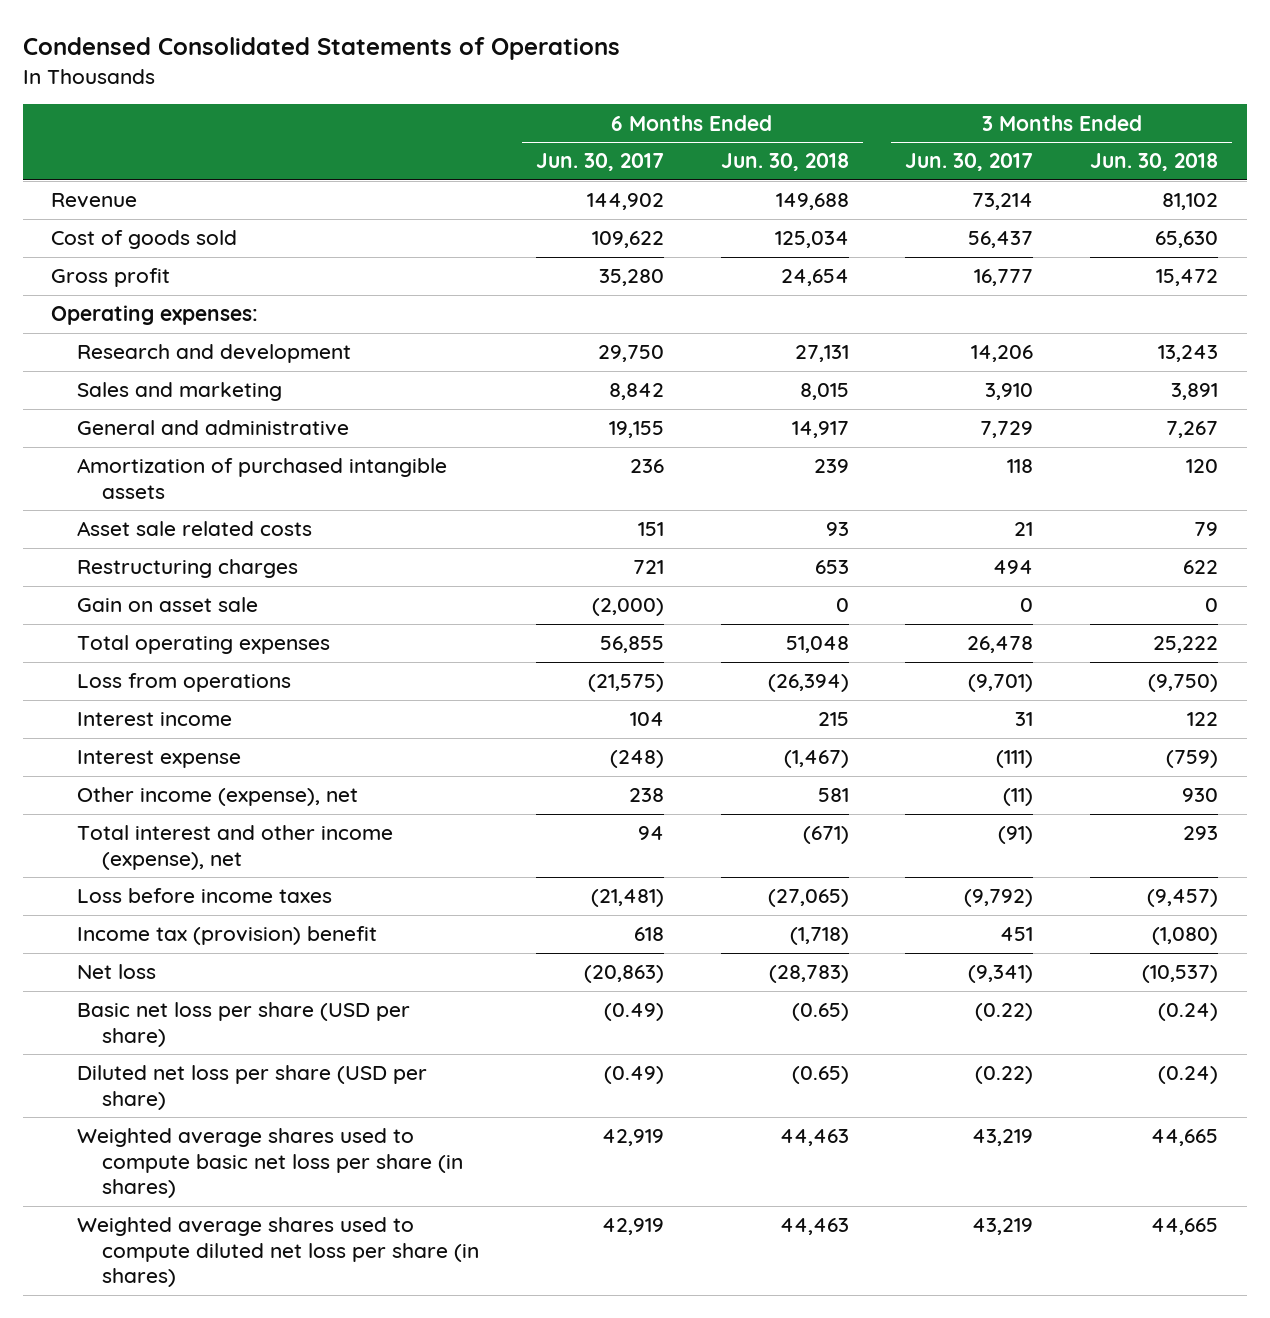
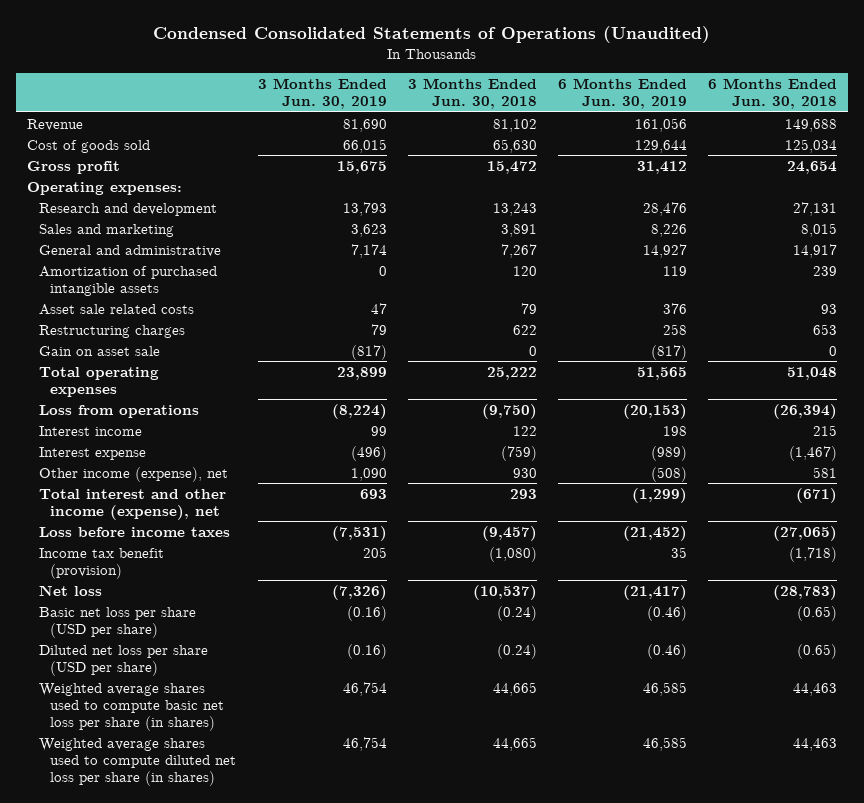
[23,37,621,61] Condensed Consolidated Statements of Operations -> [153,26,711,44] Condensed Consolidated Statements of Operations (Unaudited)
[535,153,664,172] Jun. 30, 2017 -> none
[905,153,1034,172] Jun. 30, 2017 -> none
none -> [257,78,387,109] 3 Months Ended Jun. 30, 2019
none -> [557,78,687,109] 6 Months Ended Jun. 30, 2019
[76,926,377,946] Income tax (provision) benefit -> [38,547,164,579] Income tax benefit (provision)

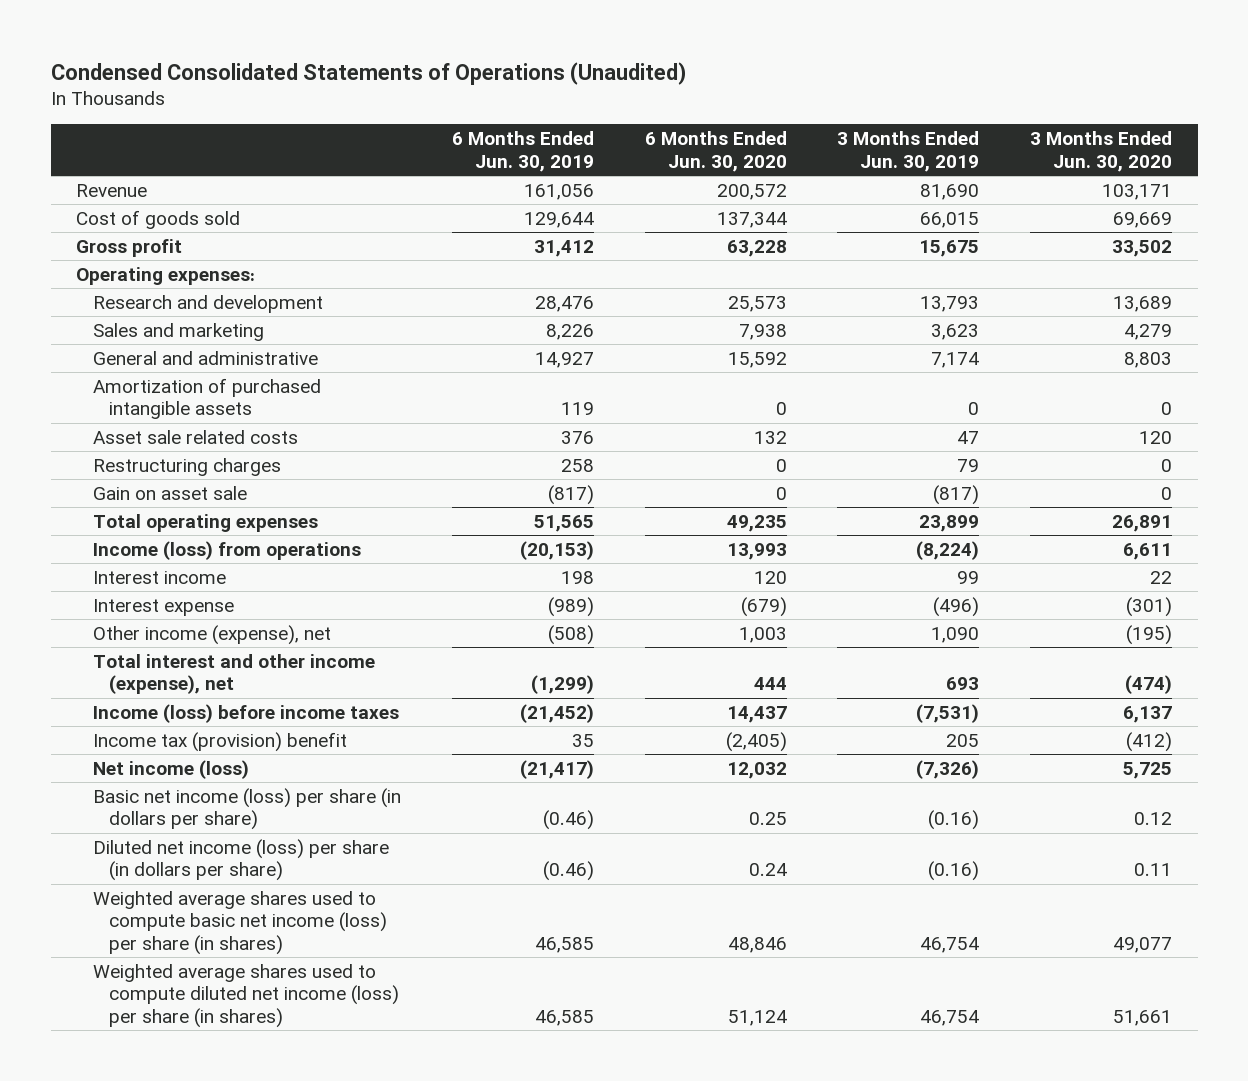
[407,78,537,109] 3 Months Ended Jun. 30, 2018 -> none
[708,78,838,109] 6 Months Ended Jun. 30, 2018 -> none
none -> [644,131,787,172] 6 Months Ended Jun. 30, 2020
none -> [1030,131,1173,172] 3 Months Ended Jun. 30, 2020
[38,404,199,418] Loss from operations -> [92,540,361,560] Income (loss) from operations
[38,526,230,537] Loss before income taxes -> [92,703,399,723] Income (loss) before income taxes
[38,547,164,579] Income tax benefit (provision) -> [92,731,347,752] Income tax (provision) benefit
[38,584,102,596] Net loss -> [92,759,249,779] Net income (loss)
[38,606,196,638] Basic net loss per share (USD per share) -> [92,787,401,831] Basic net income (loss) per share (in dollars per share)
[38,644,208,676] Diluted net loss per share (USD per share) -> [92,838,389,882] Diluted net income (loss) per share (in dollars per share)
[38,682,225,731] Weighted average shares used to compute basic net loss per share (in shares) -> [92,890,388,955] Weighted average shares used to compute basic net income (loss) per share (in shares)
[38,737,237,786] Weighted average shares used to compute diluted net loss per share (in shares) -> [92,963,400,1028] Weighted average shares used to compute diluted net income (loss) per share (in shares)

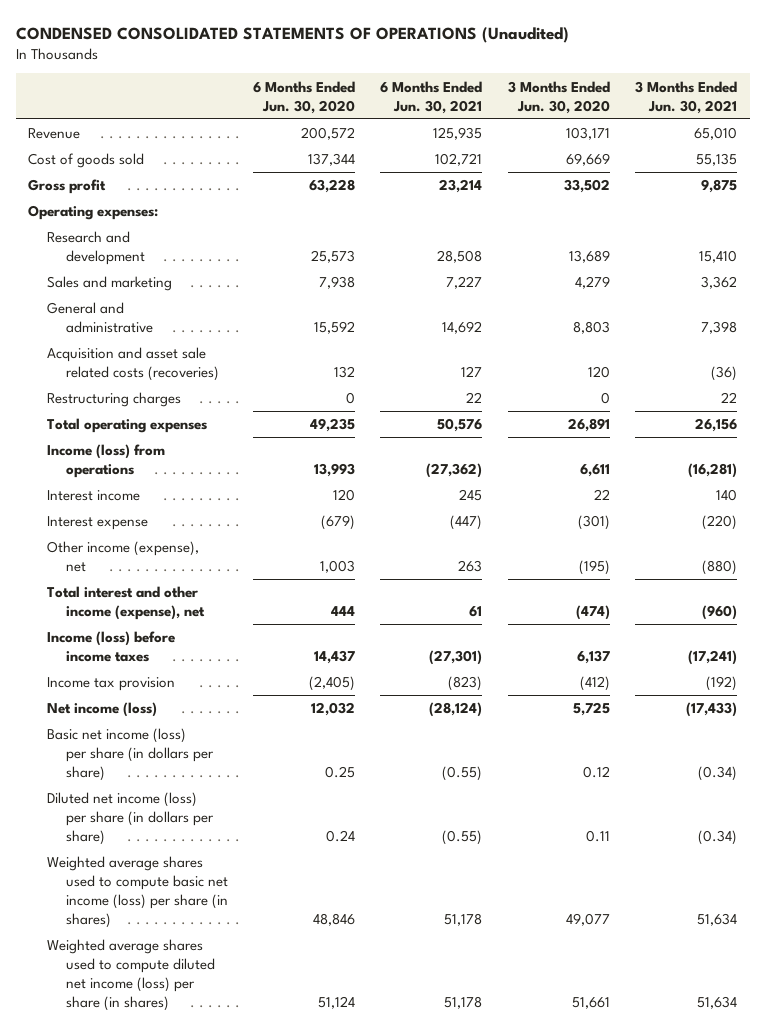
[50,61,686,85] Condensed Consolidated Statements of Operations (Unaudited) -> [15,26,569,43] CONDENSED CONSOLIDATED STATEMENTS OF OPERATIONS (Unaudited)
[451,131,594,172] 6 Months Ended Jun. 30, 2019 -> none
[837,131,980,172] 3 Months Ended Jun. 30, 2019 -> none
none -> [380,80,483,114] 6 Months Ended Jun. 30, 2021
none -> [634,80,737,114] 3 Months Ended Jun. 30, 2021
[92,377,321,420] Amortization of purchased intangible assets -> none
[92,429,298,444] Asset sale related costs -> [47,347,219,382] Acquisition and asset sale related costs (recoveries)
[92,485,247,500] Gain on asset sale -> none
[92,731,347,752] Income tax (provision) benefit -> [47,677,176,692] Income tax provision

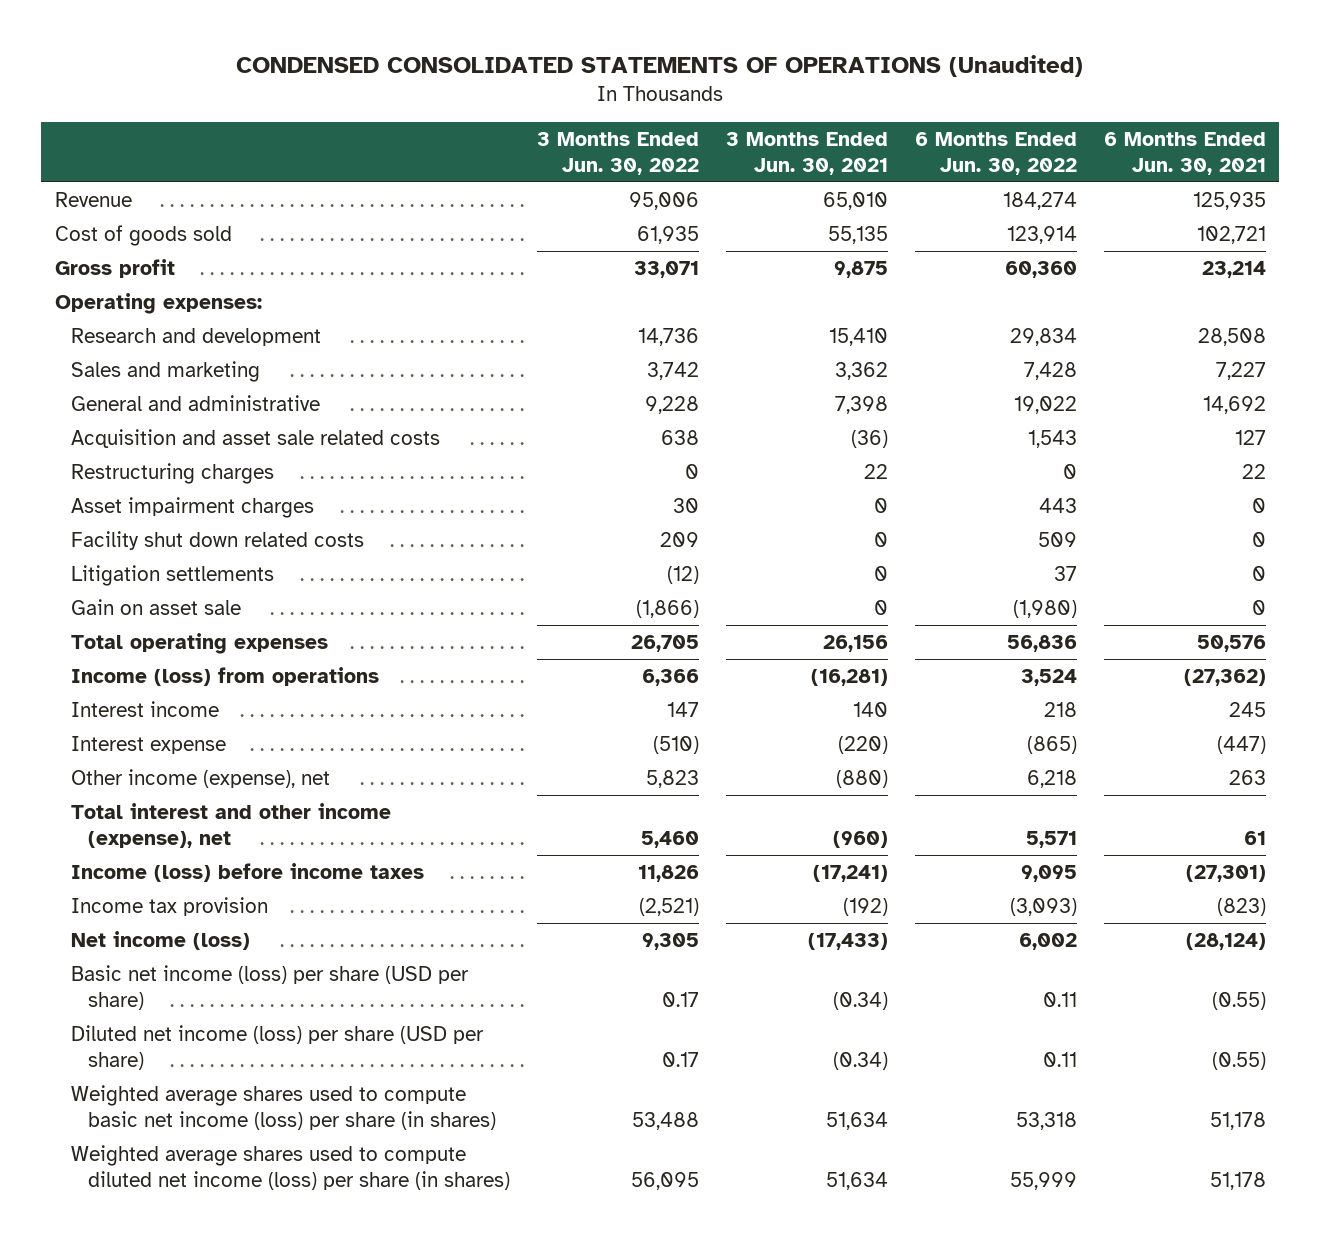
[253,80,356,114] 6 Months Ended Jun. 30, 2020 -> none
[507,80,610,114] 3 Months Ended Jun. 30, 2020 -> none
none -> [537,132,700,175] 3 Months Ended Jun. 30, 2022
none -> [914,132,1077,175] 6 Months Ended Jun. 30, 2022
[47,347,219,382] Acquisition and asset sale related costs (recoveries) -> [71,429,441,449] Acquisition and asset sale related costs
none -> [71,497,315,519] Asset impairment charges
none -> [71,531,365,551] Facility shut down related costs
none -> [71,565,275,587] Litigation settlements
none -> [71,599,242,616] Gain on asset sale
[47,728,214,782] Basic net income (loss) per share (in dollars per share) -> [71,965,470,1010] Basic net income (loss) per share (USD per share)
[47,792,214,846] Diluted net income (loss) per share (in dollars per share) -> [71,1025,485,1070] Diluted net income (loss) per share (USD per share)

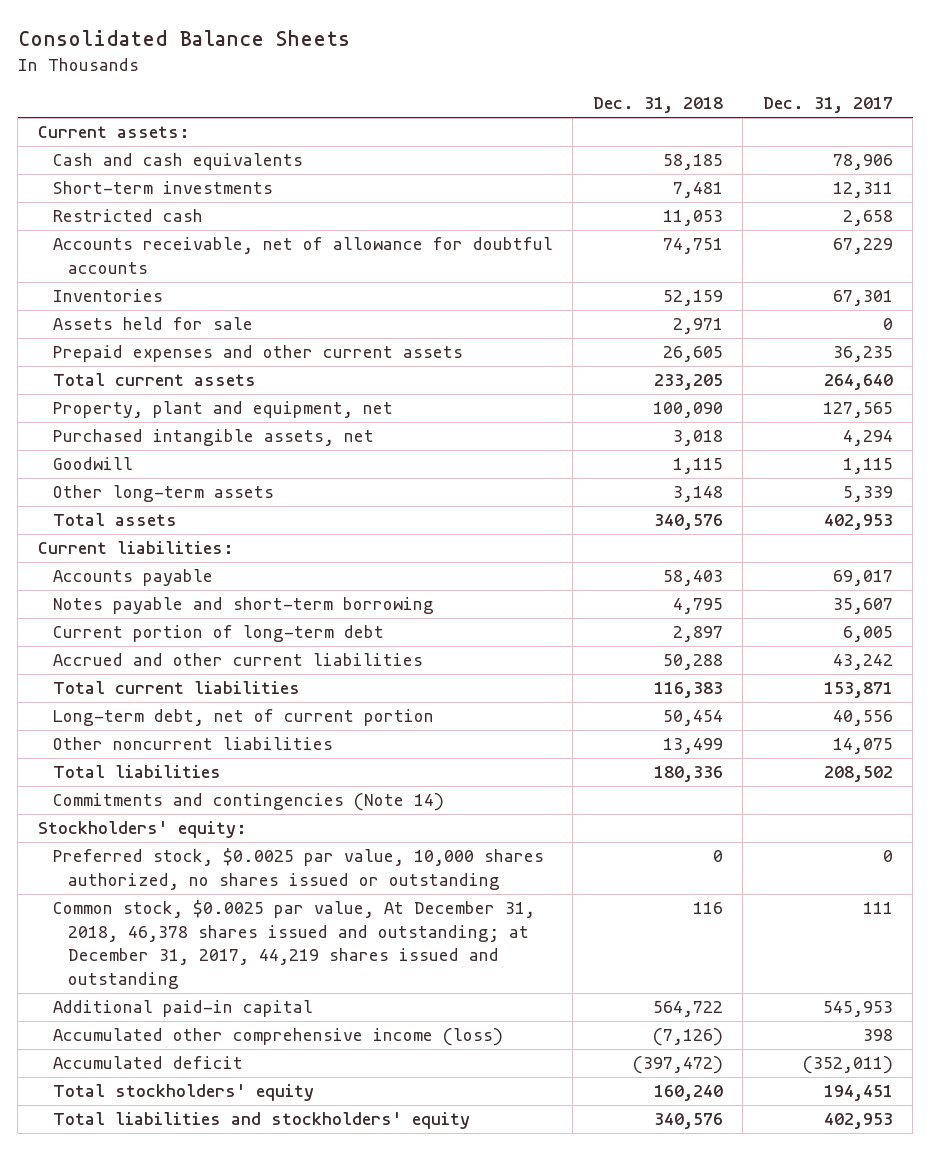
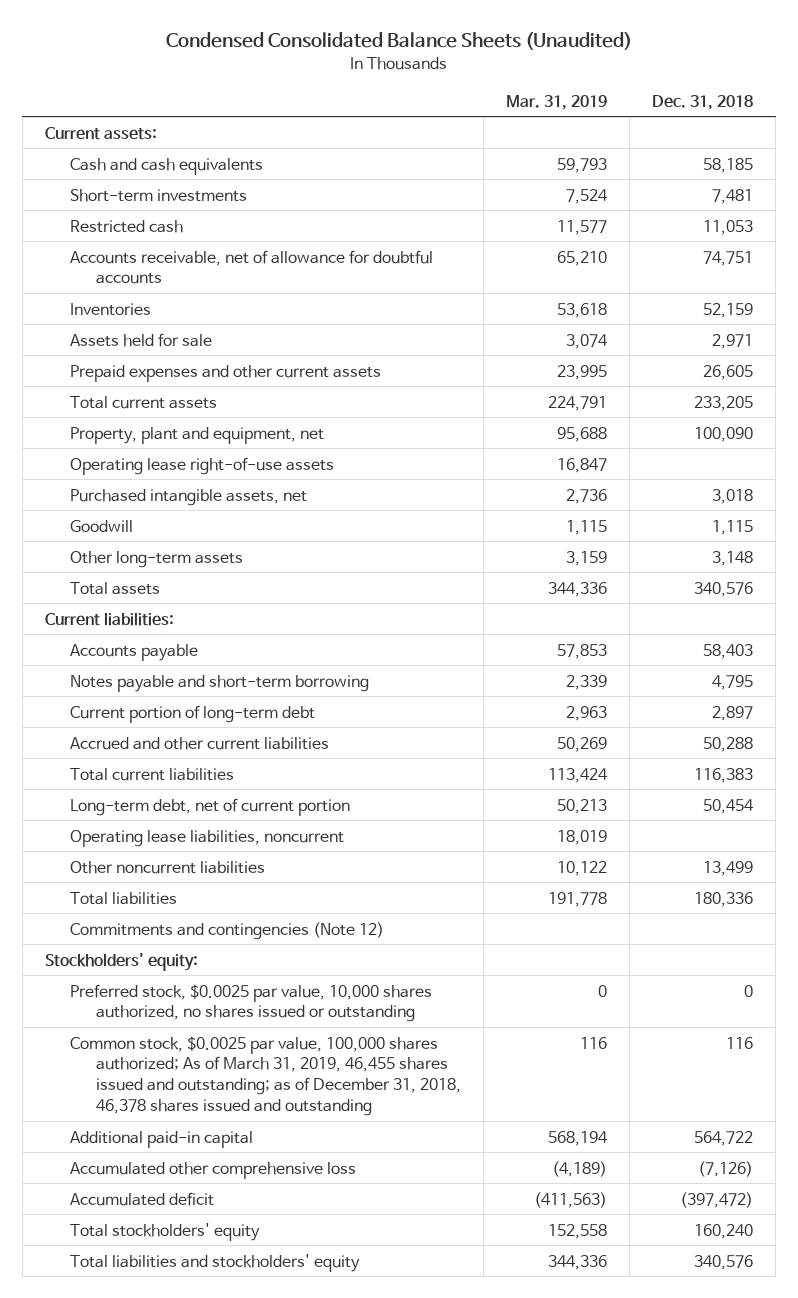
[17,30,350,47] Consolidated Balance Sheets -> [165,32,632,51] Condensed Consolidated Balance Sheets (Unaudited)
[762,97,893,114] Dec. 31, 2017 -> none
none -> [506,94,608,110] Mar. 31, 2019
none -> [70,456,335,475] Operating lease right-of-use assets
none -> [70,829,345,847] Operating lease liabilities, noncurrent
[53,793,445,812] Commitments and contingencies (Note 14) -> [70,921,385,940] Commitments and contingencies (Note 12)
[53,900,536,989] Common stock, $0.0025 par value, At December 31, 2018, 46,378 shares issued and outstanding; at December 31, 2017, 44,219 shares issued and outstanding -> [70,1035,462,1117] Common stock, $0.0025 par value, 100,000 shares authorized; As of March 31, 2019, 46,455 shares issued and outstanding; as of December 31, 2018, 46,378 shares issued and outstanding
[53,1028,504,1047] Accumulated other comprehensive income (loss) -> [70,1161,357,1179] Accumulated other comprehensive loss

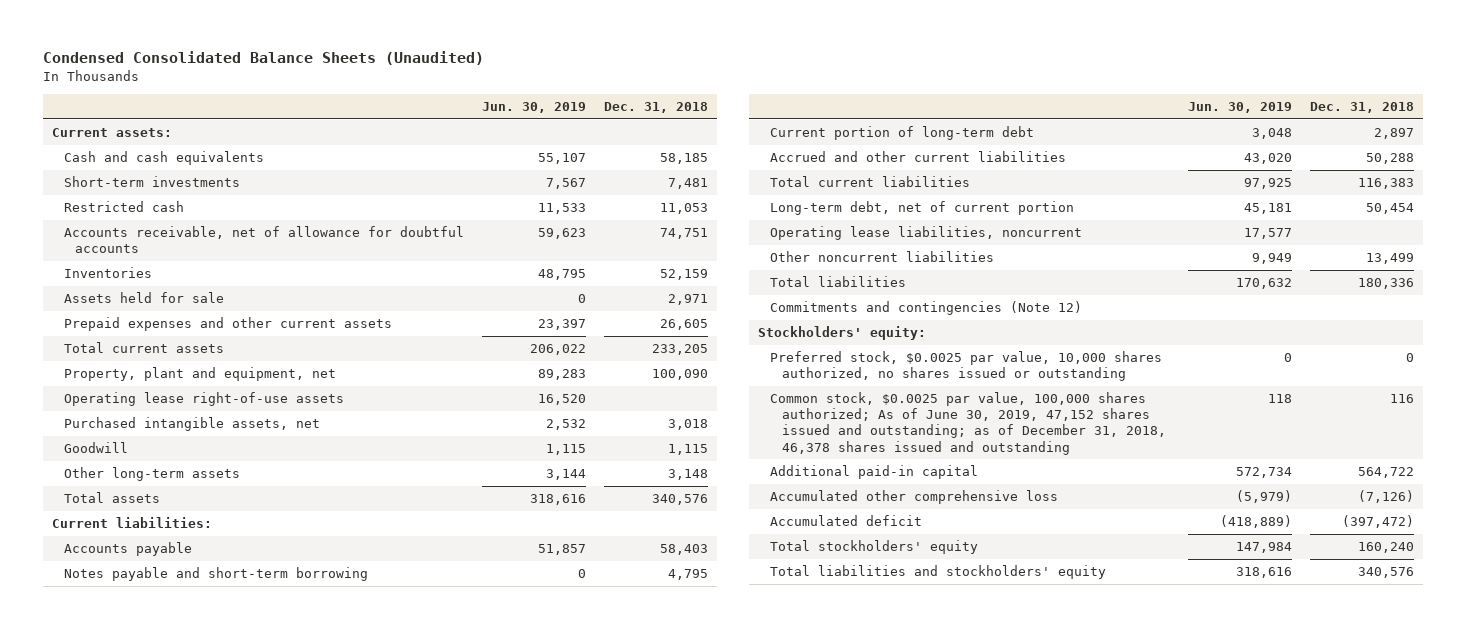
[506,94,608,110] Mar. 31, 2019 -> none
none -> [481,102,586,114] Jun. 30, 2019
[70,1035,462,1117] Common stock, $0.0025 par value, 100,000 shares authorized; As of March 31, 2019, 46,455 shares issued and outstanding; as of December 31, 2018, 46,378 shares issued and outstanding -> [770,392,1166,455] Common stock, $0.0025 par value, 100,000 shares authorized; As of June 30, 2019, 47,152 shares issued and outstanding; as of December 31, 2018, 46,378 shares issued and outstanding

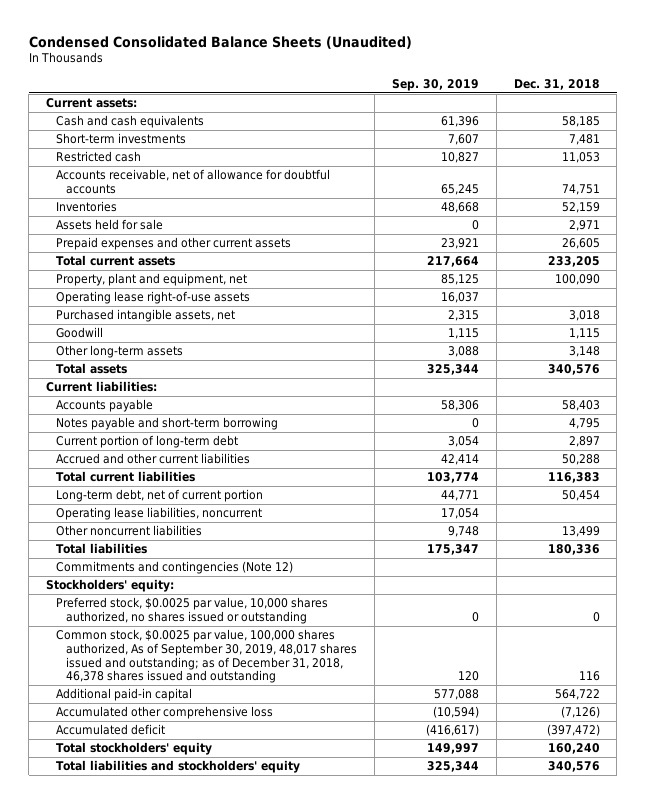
[481,102,586,114] Jun. 30, 2019 -> none
none -> [392,78,480,91] Sep. 30, 2019
[770,392,1166,455] Common stock, $0.0025 par value, 100,000 shares authorized; As of June 30, 2019, 47,152 shares issued and outstanding; as of December 31, 2018, 46,378 shares issued and outstanding -> [56,629,358,684] Common stock, $0.0025 par value, 100,000 shares authorized, As of September 30, 2019, 48,017 shares issued and outstanding; as of December 31, 2018, 46,378 shares issued and outstanding

